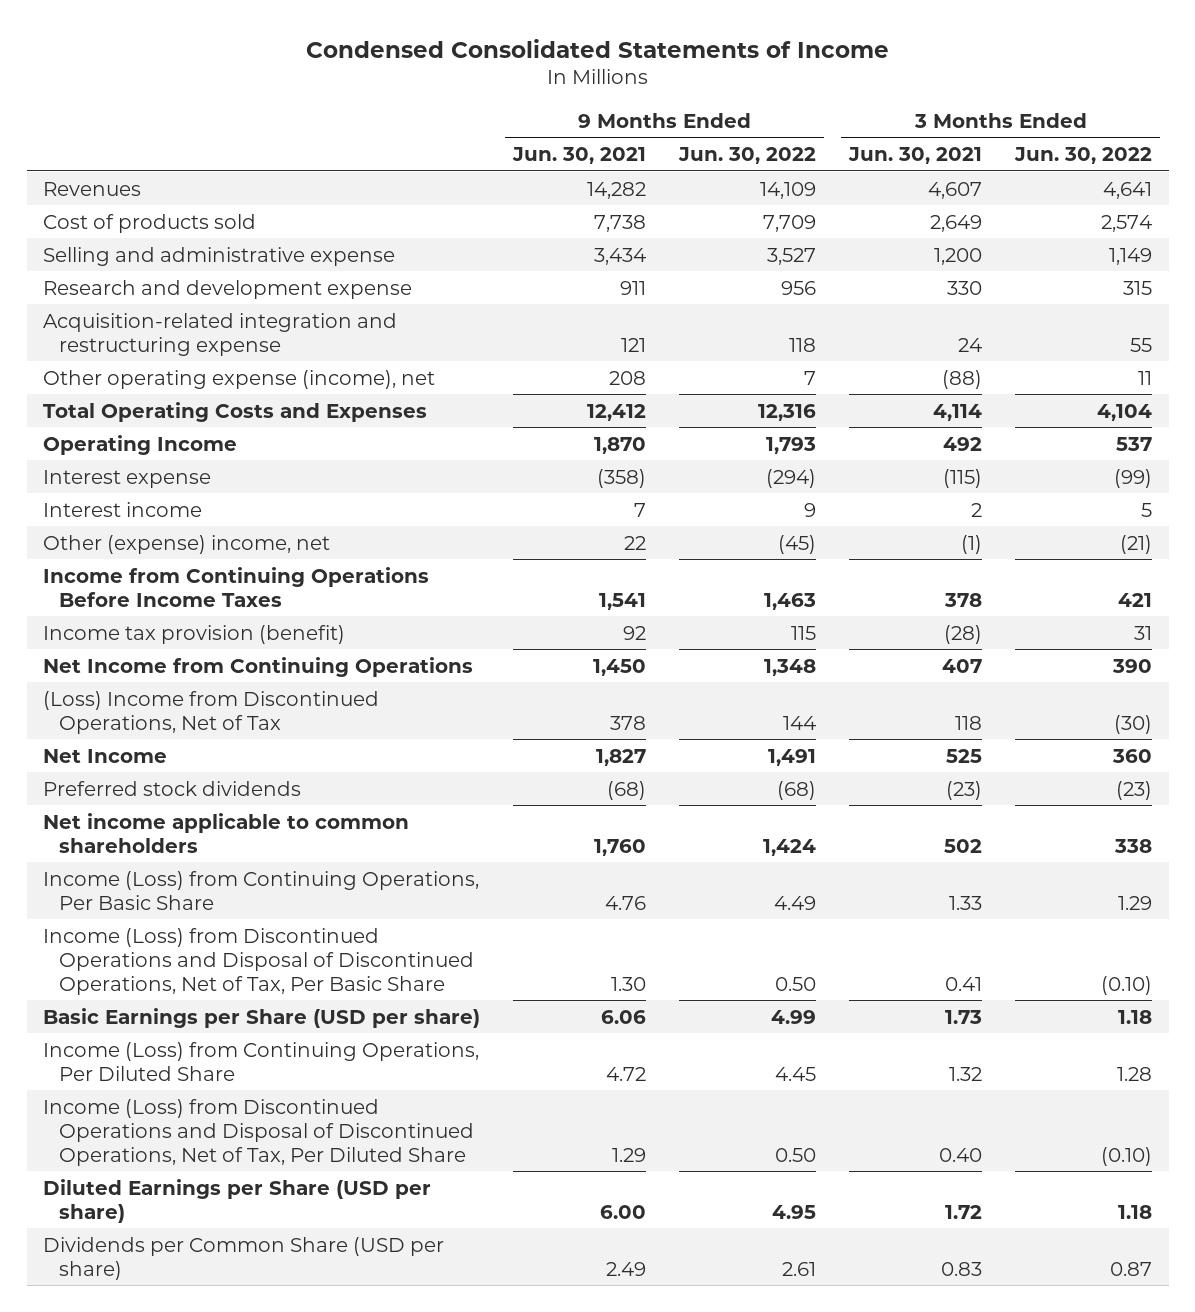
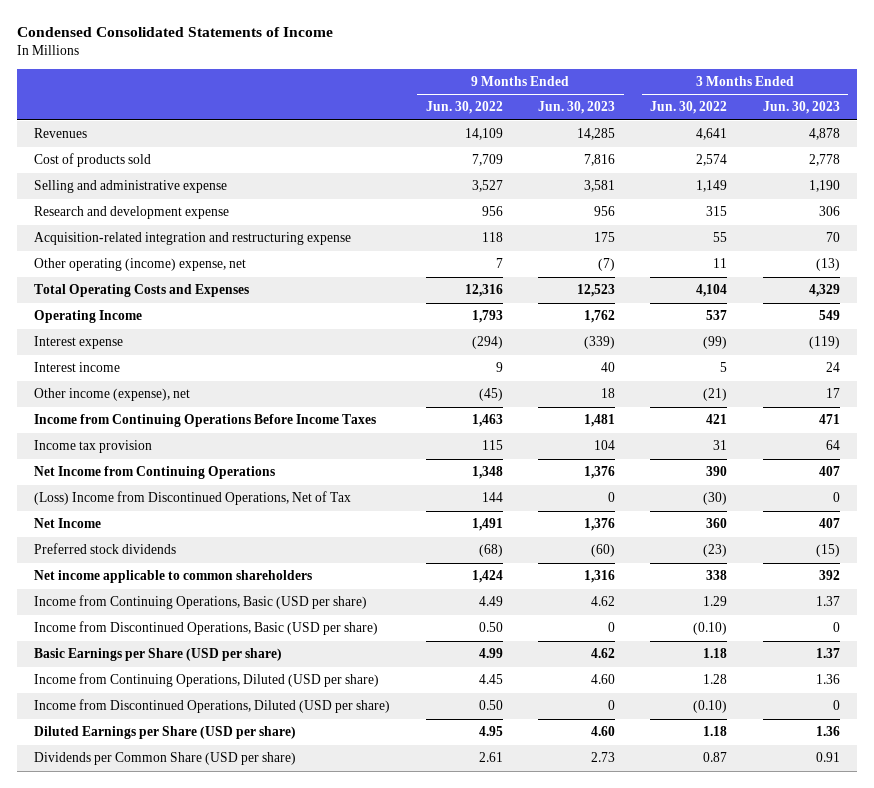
[512,147,647,165] Jun. 30, 2021 -> none
[848,147,983,165] Jun. 30, 2021 -> none
none -> [538,101,616,115] Jun. 30, 2023
none -> [762,101,840,115] Jun. 30, 2023
[43,369,436,389] Other operating expense (income), net -> [34,258,247,272] Other operating (income) expense, net
[43,534,331,554] Other (expense) income, net -> [34,388,191,402] Other income (expense), net
[43,624,346,644] Income tax provision (benefit) -> [34,440,153,454] Income tax provision
[43,870,480,910] Income (Loss) from Continuing Operations, Per Basic Share -> [34,595,368,610] Income from Continuing Operations, Basic (USD per share)
[43,927,474,995] Income (Loss) from Discontinued Operations and Disposal of Discontinued Operations, Net of Tax, Per Basic Share -> [34,621,379,636] Income from Discontinued Operations, Basic (USD per share)
[43,1041,480,1081] Income (Loss) from Continuing Operations, Per Diluted Share -> [34,673,380,688] Income from Continuing Operations, Diluted (USD per share)
[43,1098,474,1166] Income (Loss) from Discontinued Operations and Disposal of Discontinued Operations, Net of Tax, Per Diluted Share -> [34,699,391,714] Income from Discontinued Operations, Diluted (USD per share)

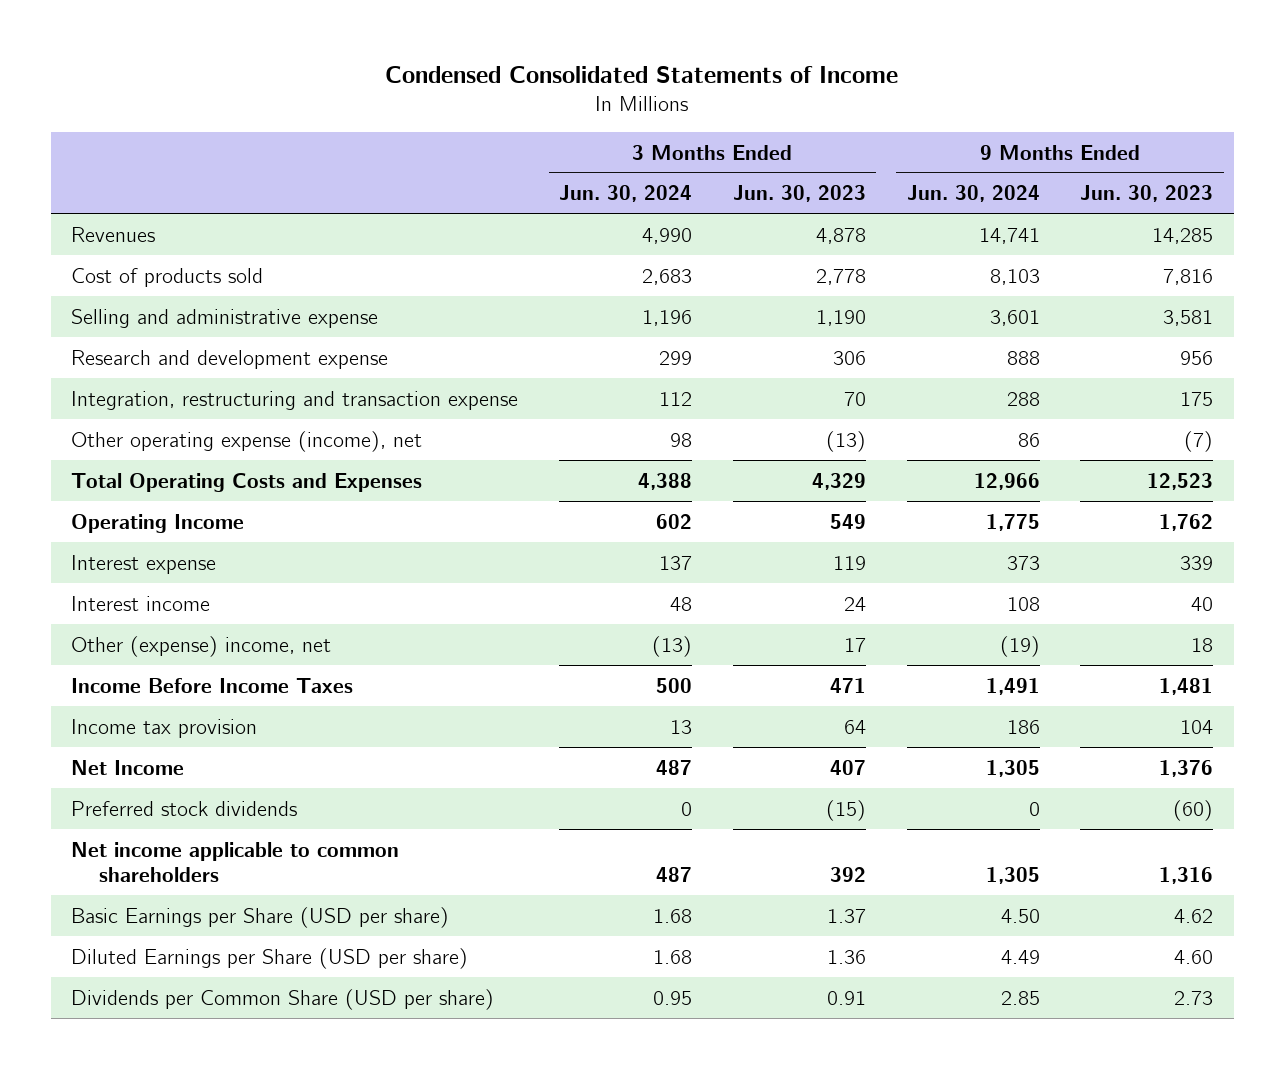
[425,101,503,115] Jun. 30, 2022 -> none
[650,101,728,115] Jun. 30, 2022 -> none
none -> [559,185,693,203] Jun. 30, 2024
none -> [906,185,1040,203] Jun. 30, 2024
[34,232,352,246] Acquisition-related integration and restructuring expense -> [71,390,519,410] Integration, restructuring and transaction expense
[34,258,247,272] Other operating (income) expense, net -> [71,430,423,452] Other operating expense (income), net
[584,336,616,350] (339) -> [1180,555,1214,570] 339
[808,336,840,350] (119) -> [832,555,866,570] 119
[34,388,191,402] Other income (expense), net -> [71,635,332,657] Other (expense) income, net
[34,414,377,428] Income from Continuing Operations Before Income Taxes -> [71,677,354,693] Income Before Income Taxes
[34,466,276,480] Net Income from Continuing Operations -> none
[34,491,352,506] (Loss) Income from Discontinued Operations, Net of Tax -> none
[34,595,368,610] Income from Continuing Operations, Basic (USD per share) -> none
[34,621,379,636] Income from Discontinued Operations, Basic (USD per share) -> none
[34,673,380,688] Income from Continuing Operations, Diluted (USD per share) -> none
[34,699,391,714] Income from Discontinued Operations, Diluted (USD per share) -> none

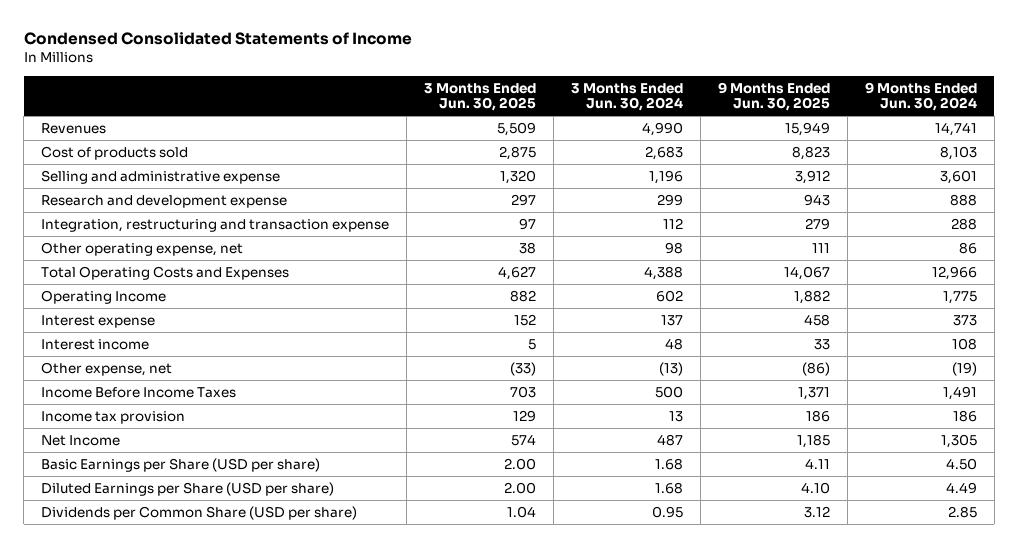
[732,185,866,203] Jun. 30, 2023 -> none
[1080,185,1214,203] Jun. 30, 2023 -> none
none -> [424,82,537,112] 3 Months Ended Jun. 30, 2025
none -> [717,81,830,112] 9 Months Ended Jun. 30, 2025
[71,430,423,452] Other operating expense (income), net -> [41,241,244,256] Other operating expense, net
[71,635,332,657] Other (expense) income, net -> [41,361,173,376] Other expense, net
[71,800,298,816] Preferred stock dividends -> none
[71,841,400,882] Net income applicable to common shareholders -> none

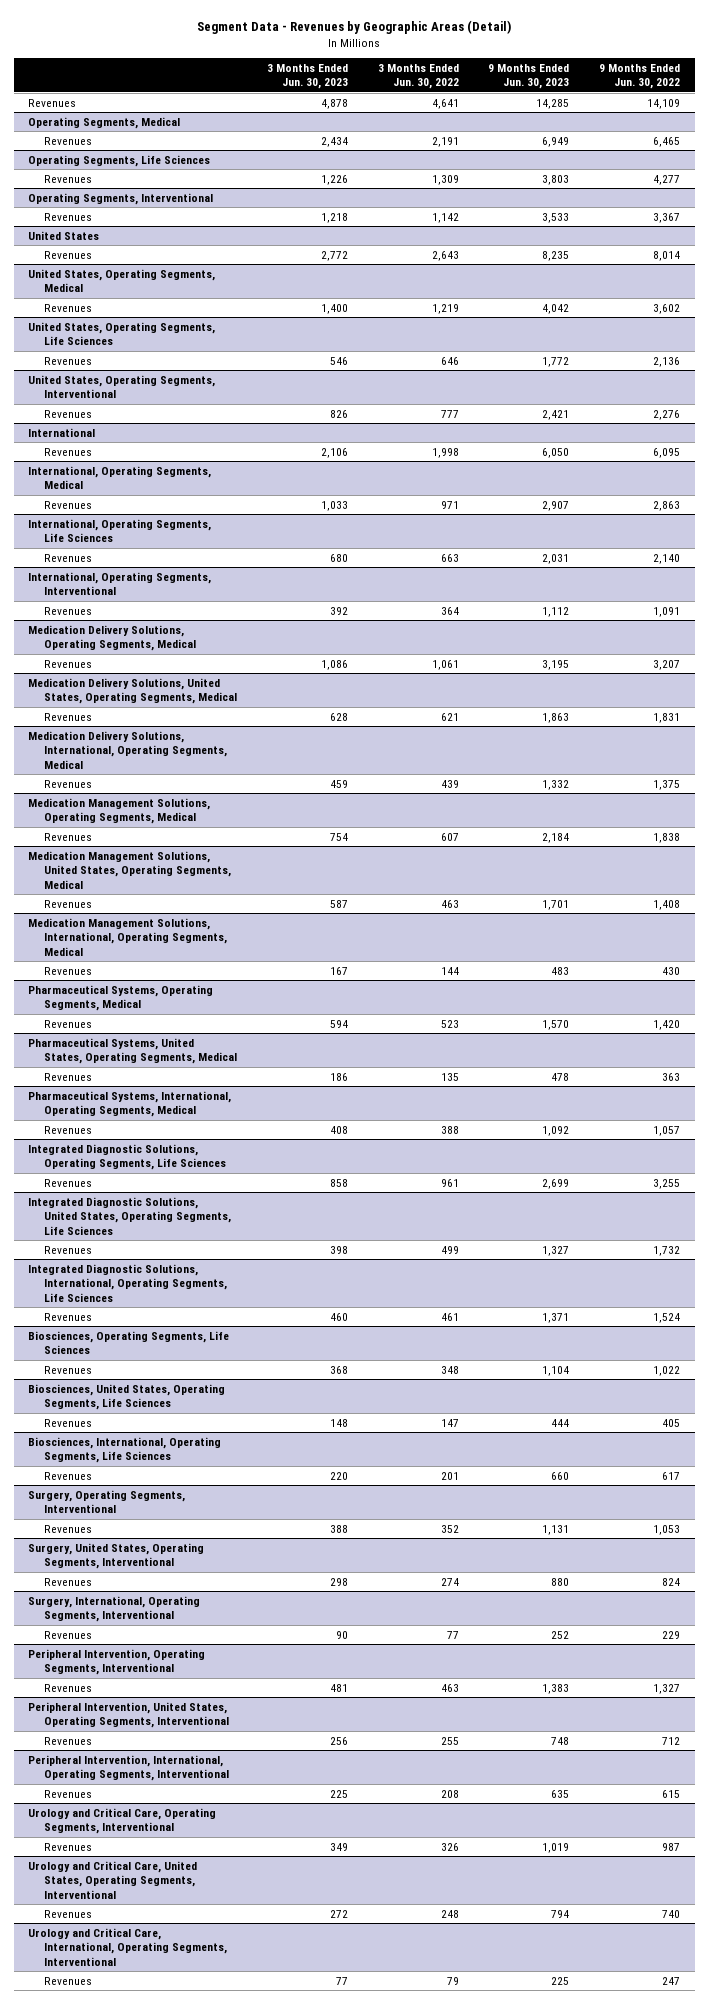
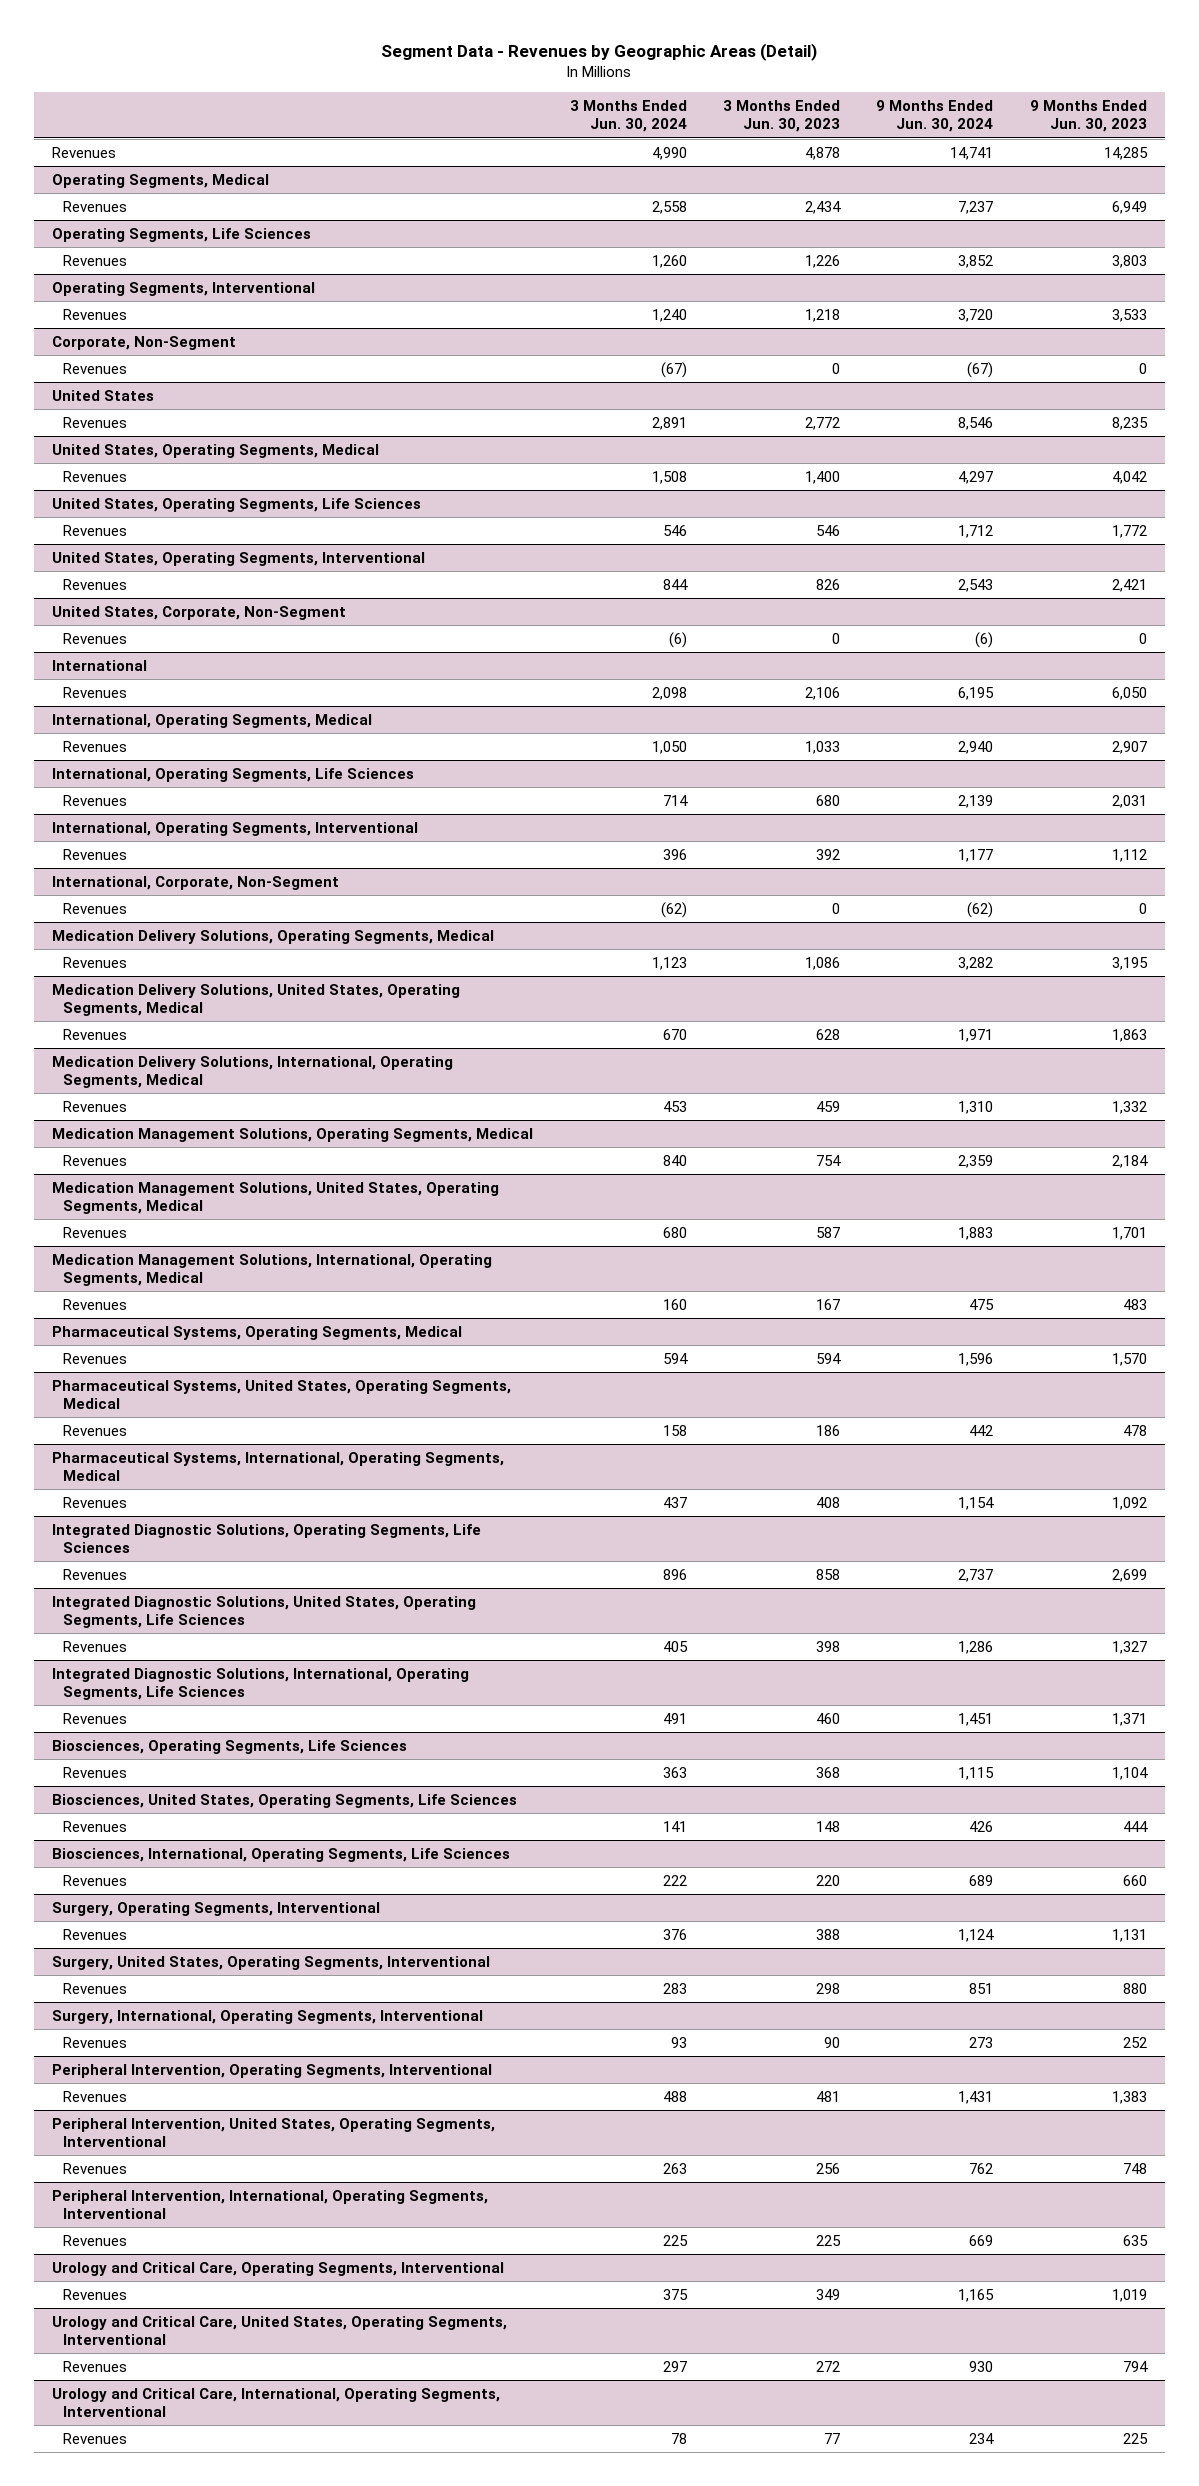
[377,63,459,90] 3 Months Ended Jun. 30, 2022 -> none
[598,63,680,90] 9 Months Ended Jun. 30, 2022 -> none
none -> [569,100,687,133] 3 Months Ended Jun. 30, 2024
none -> [876,100,994,133] 9 Months Ended Jun. 30, 2024
none -> [52,336,237,351] Corporate, Non-Segment
none -> [63,363,128,375] Revenues
none -> [52,606,347,621] United States, Corporate, Non-Segment
none -> [63,633,128,645] Revenues
none -> [52,876,340,891] International, Corporate, Non-Segment
none -> [63,903,128,915] Revenues

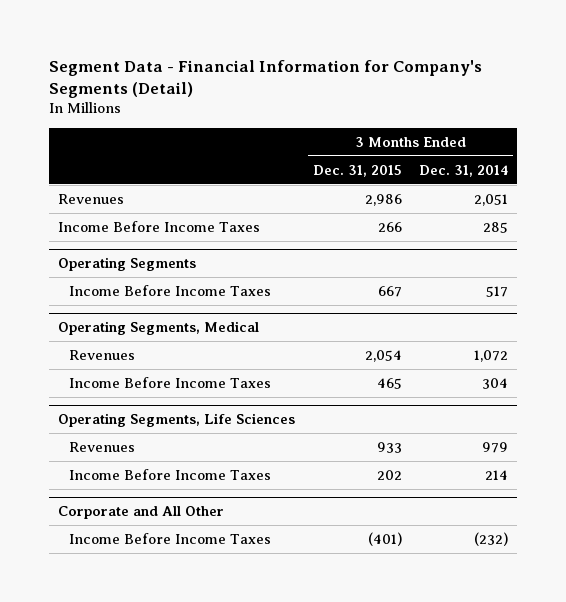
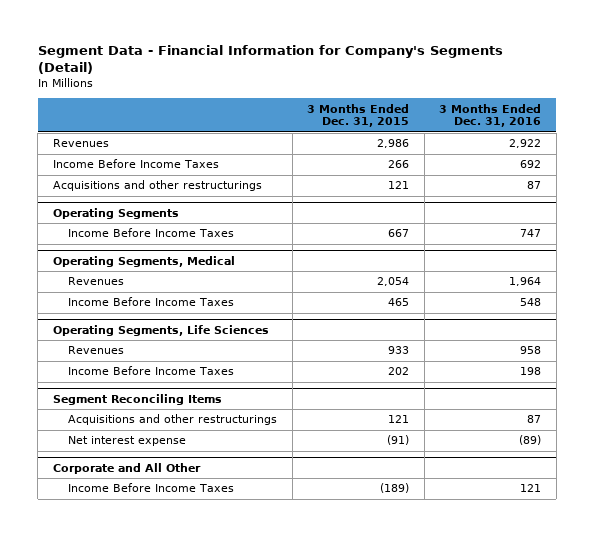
[419,164,509,177] Dec. 31, 2014 -> none
none -> [439,103,542,128] 3 Months Ended Dec. 31, 2016
none -> [52,180,262,192] Acquisitions and other restructurings
none -> [52,393,222,405] Segment Reconciling Items
none -> [68,414,278,426] Acquisitions and other restructurings
none -> [68,436,187,447] Net interest expense
[367,531,402,546] (401) -> [380,483,410,494] (189)

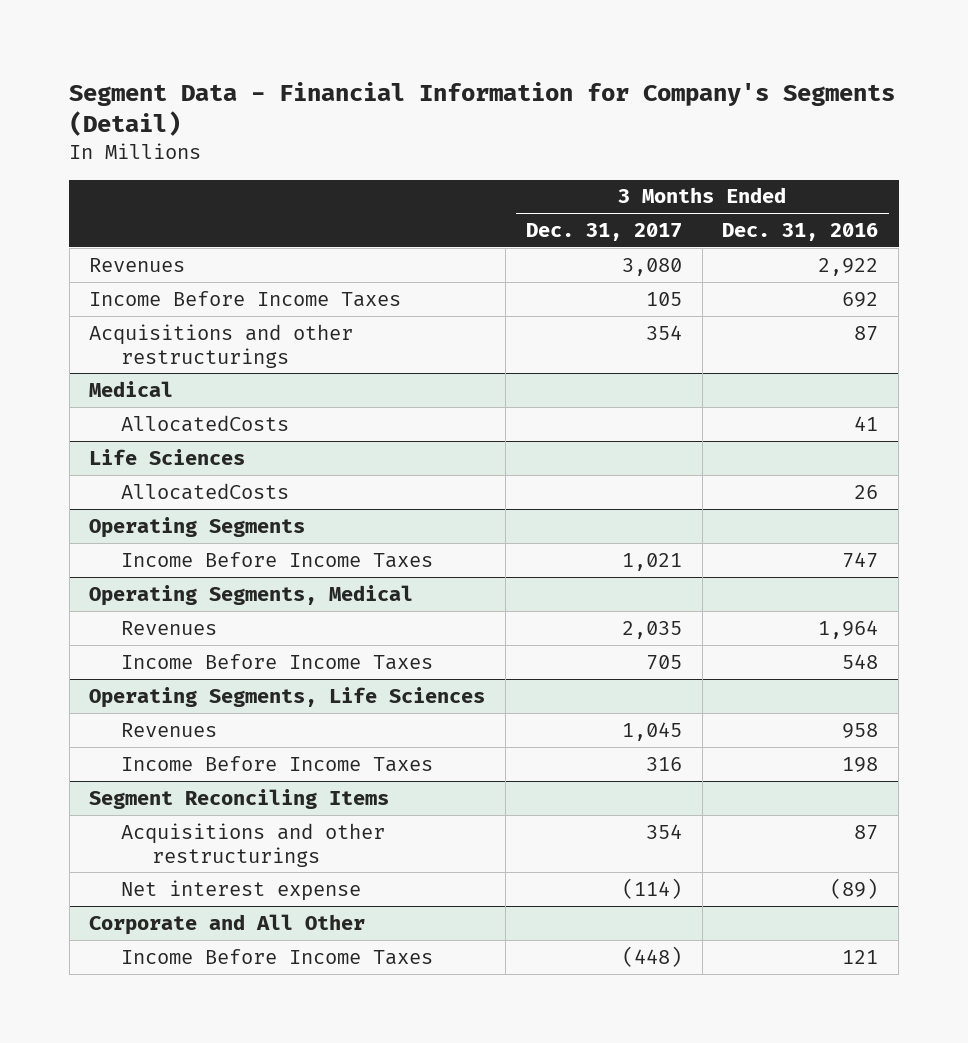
[307,103,410,128] 3 Months Ended Dec. 31, 2015 -> none
none -> [525,223,682,242] Dec. 31, 2017
none -> [89,380,174,397] Medical
none -> [120,414,289,432] AllocatedCosts
none -> [89,448,246,465] Life Sciences
none -> [120,482,289,500] AllocatedCosts

